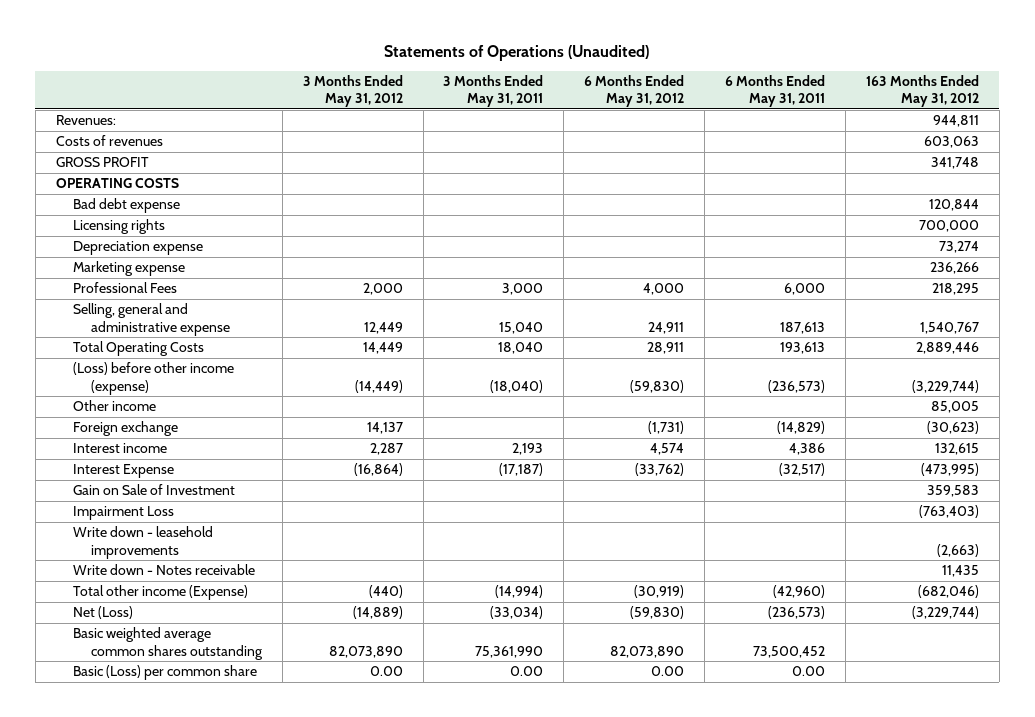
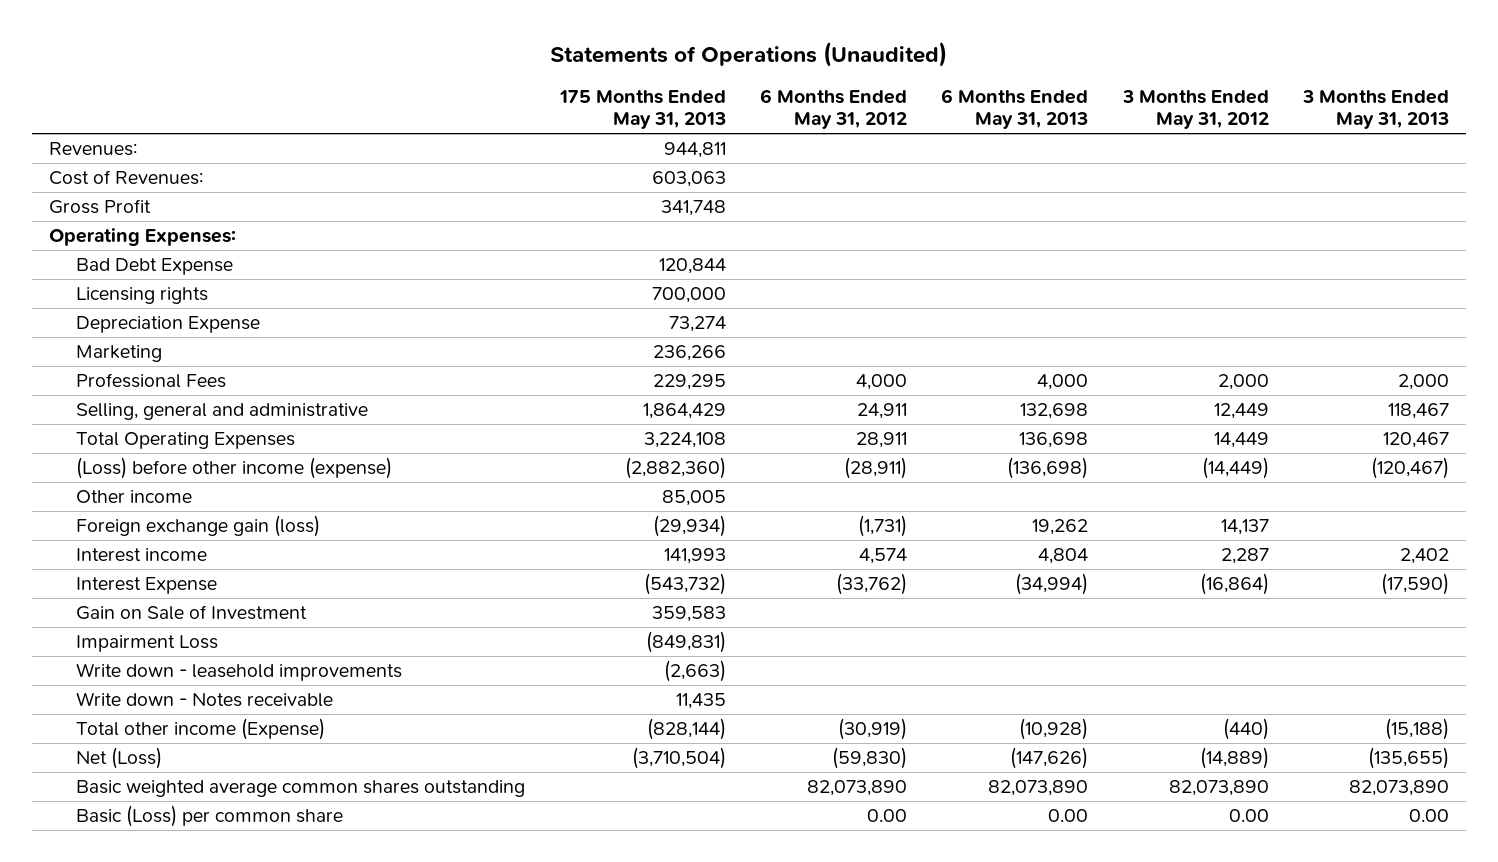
[443,75,544,108] 3 Months Ended May 31, 2011 -> none
[725,75,826,108] 6 Months Ended May 31, 2011 -> none
[866,75,980,108] 163 Months Ended May 31, 2012 -> none
none -> [558,89,726,130] 175 Months Ended May 31, 2013
none -> [941,88,1089,130] 6 Months Ended May 31, 2013
none -> [1301,89,1449,130] 3 Months Ended May 31, 2013
[55,178,179,189] OPERATING COSTS -> none
[55,135,163,147] Costs of revenues -> [49,169,204,185] Cost of Revenues:
[55,157,149,168] GROSS PROFIT -> [49,198,152,214] Gross Profit
none -> [49,227,237,246] Operating Expenses:
[73,198,181,214] Bad debt expense -> [76,257,234,275] Bad Debt Expense
[73,241,204,256] Depreciation expense -> [76,315,261,333] Depreciation Expense
[73,261,186,277] Marketing expense -> [76,344,163,362] Marketing
[73,303,230,336] Selling, general and administrative expense -> [76,402,369,420] Selling, general and administrative
[73,341,205,357] Total Operating Costs -> [76,431,296,449] Total Operating Expenses
[630,379,685,393] (59,830) -> [843,456,907,479] (28,911)
[73,421,179,437] Foreign exchange -> [76,514,321,537] Foreign exchange gain (loss)

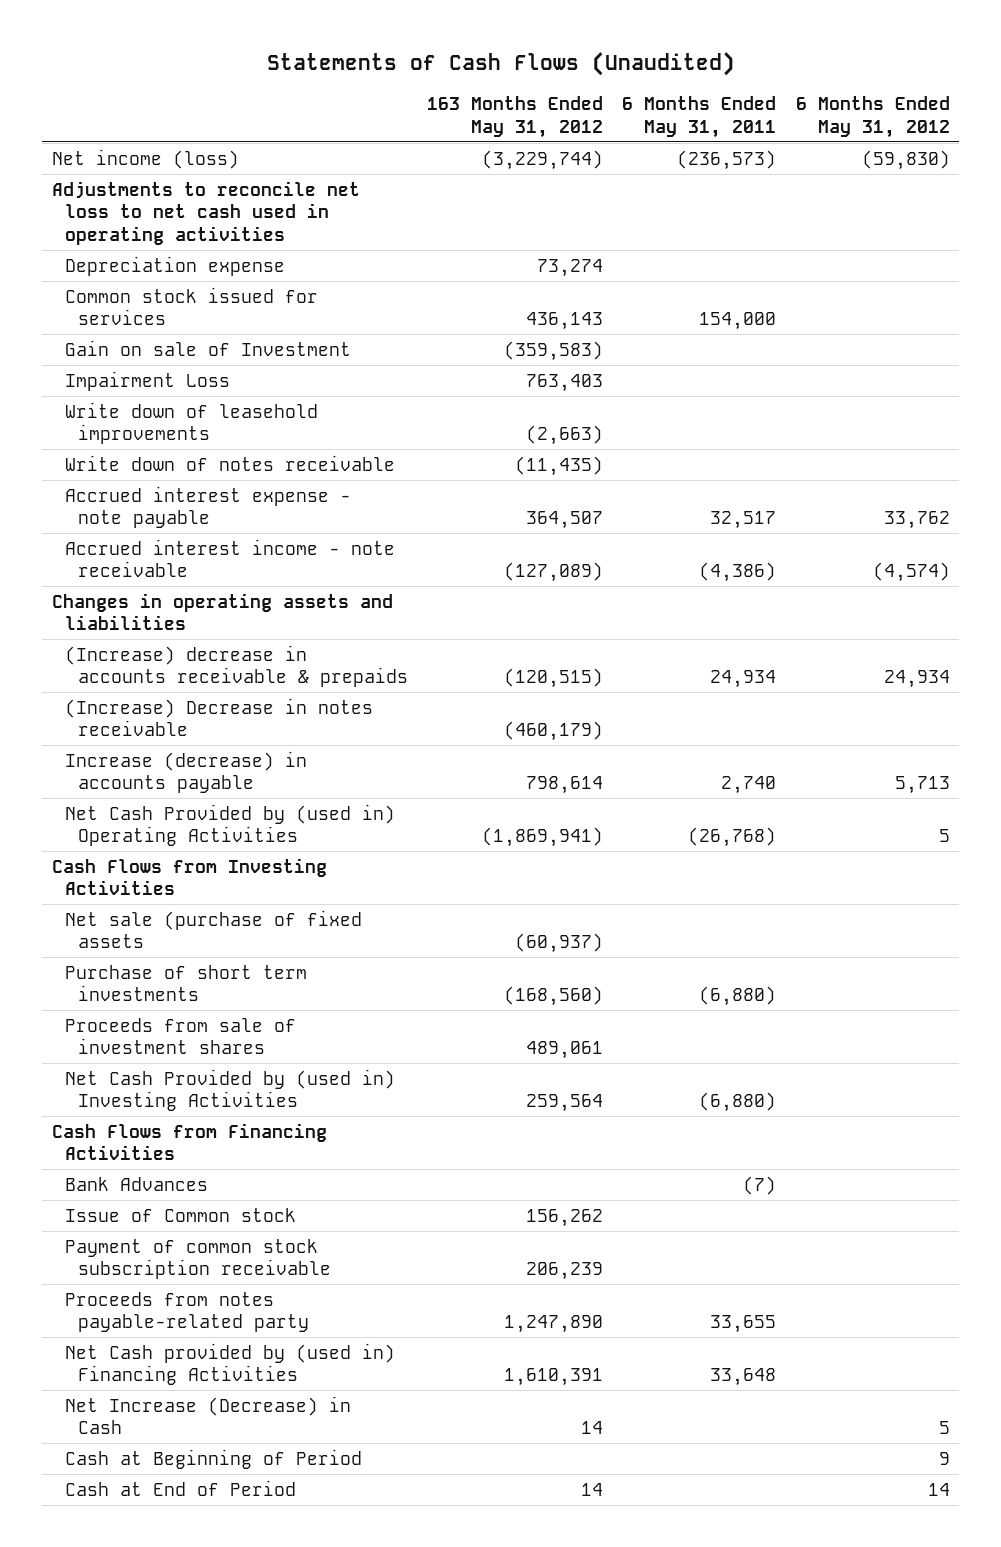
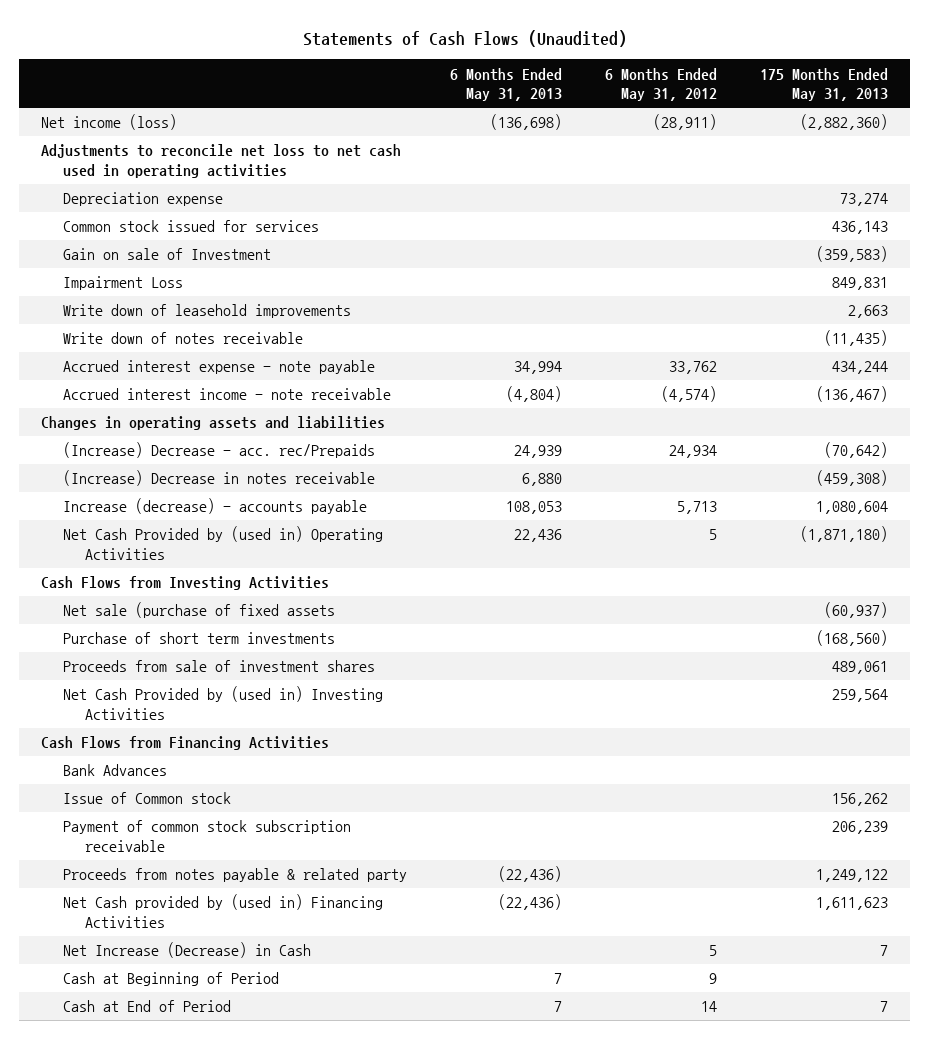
[426,96,603,138] 163 Months Ended May 31, 2012 -> none
[622,96,777,138] 6 Months Ended May 31, 2011 -> none
none -> [450,67,563,102] 6 Months Ended May 31, 2013
none -> [760,67,889,102] 175 Months Ended May 31, 2013
[861,149,950,170] (59,830) -> [653,114,718,131] (28,911)
[64,644,408,688] (Increase) decrease in accounts receivable & prepaids -> [62,442,375,459] (Increase) Decrease - acc. rec/Prepaids
[64,750,307,794] Increase (decrease) in accounts payable -> [62,498,367,515] Increase (decrease) - accounts payable
[64,1291,309,1333] Proceeds from notes payable-related party -> [62,868,407,883] Proceeds from notes payable & related party

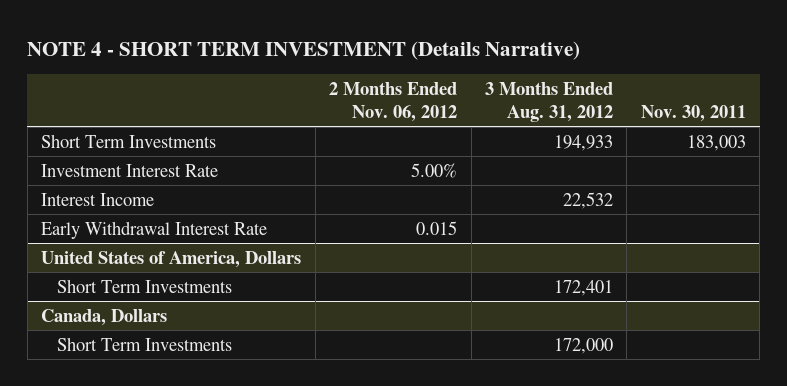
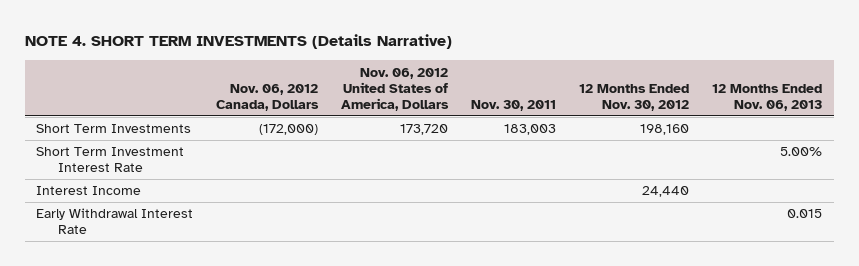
[27,40,581,60] NOTE 4 - SHORT TERM INVESTMENT (Details Narrative) -> [24,34,452,50] NOTE 4. SHORT TERM INVESTMENTS (Details Narrative)
[329,81,458,123] 2 Months Ended Nov. 06, 2012 -> none
[484,81,613,123] 3 Months Ended Aug. 31, 2012 -> none
none -> [216,83,320,112] Nov. 06, 2012 Canada, Dollars
none -> [341,67,450,112] Nov. 06, 2012 United States of America, Dollars
none -> [579,83,690,112] 12 Months Ended Nov. 30, 2012
none -> [712,83,823,112] 12 Months Ended Nov. 06, 2013
[41,163,219,177] Investment Interest Rate -> [36,147,185,173] Short Term Investment Interest Rate
[41,250,302,268] United States of America, Dollars -> none
[56,278,232,293] Short Term Investments -> none
[41,308,168,326] Canada, Dollars -> none
[56,336,232,351] Short Term Investments -> none

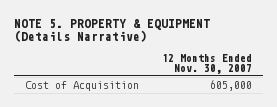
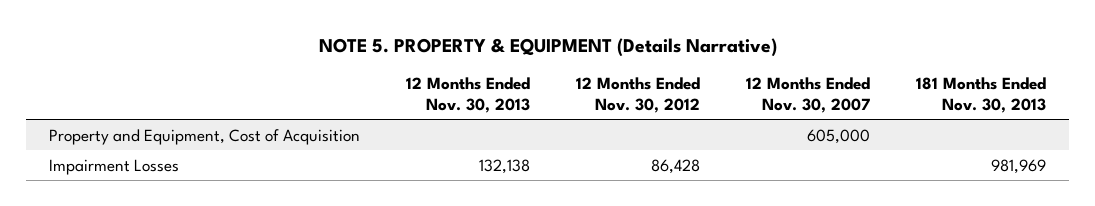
none -> [405,77,530,114] 12 Months Ended Nov. 30, 2013
none -> [576,77,701,114] 12 Months Ended Nov. 30, 2012
none -> [916,77,1047,114] 181 Months Ended Nov. 30, 2013
[25,80,140,91] Cost of Acquisition -> [48,128,360,145] Property and Equipment, Cost of Acquisition
none -> [48,158,179,175] Impairment Losses

